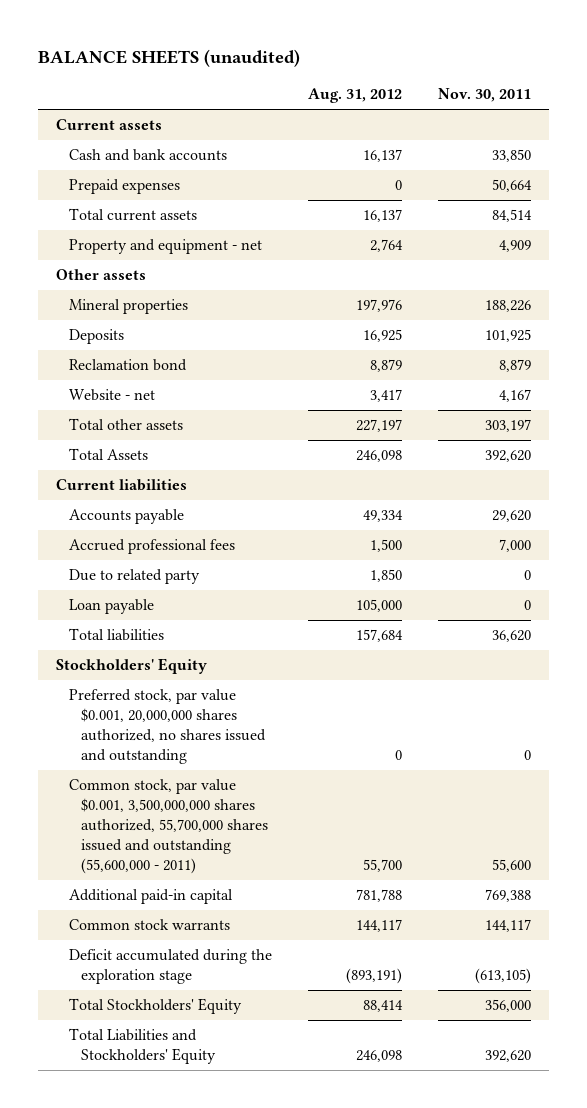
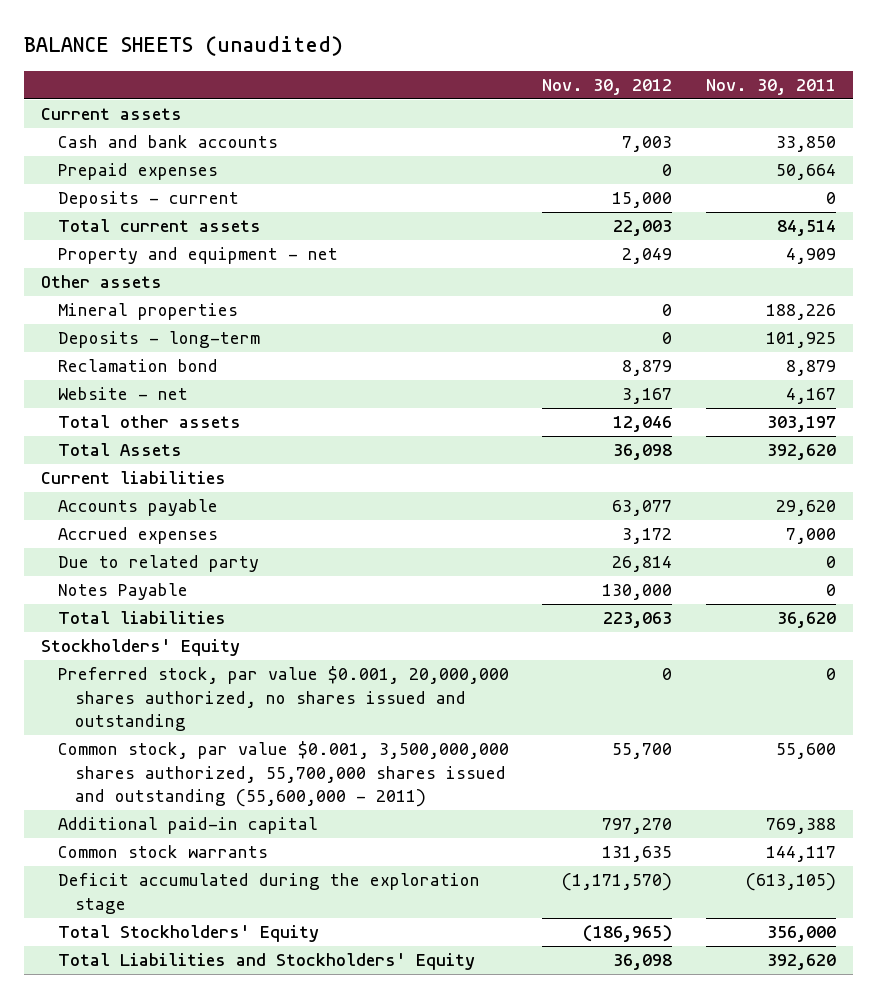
[307,88,402,104] Aug. 31, 2012 -> none
none -> [542,78,673,95] Nov. 30, 2012
none -> [57,191,239,209] Deposits - current
[68,329,124,345] Deposits -> [57,331,260,349] Deposits - long-term
[68,539,235,555] Accrued professional fees -> none
none -> [57,527,218,545] Accrued expenses
[68,599,154,615] Loan payable -> [57,583,188,601] Notes Payable

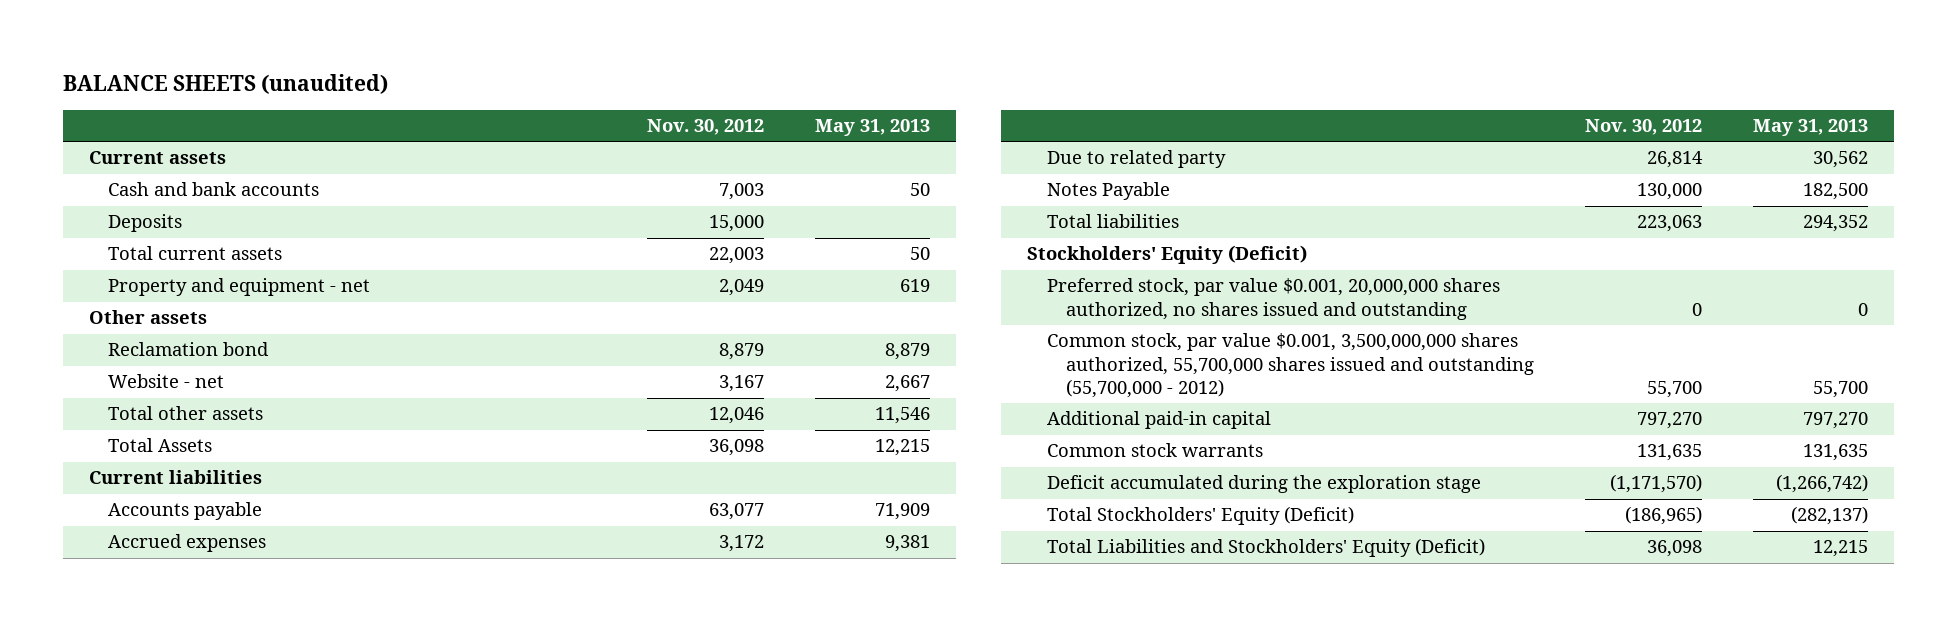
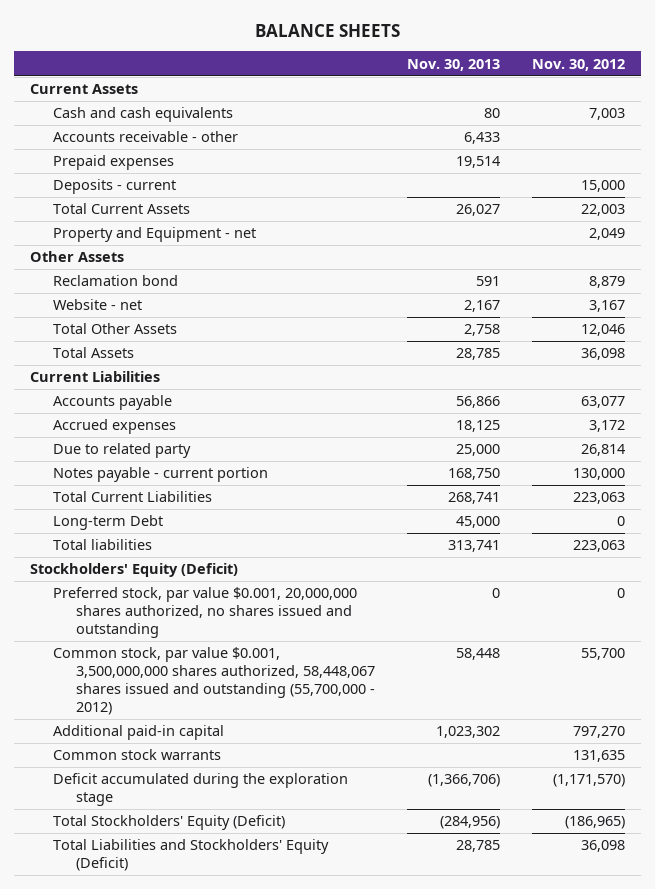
[63,74,389,95] BALANCE SHEETS (unaudited) -> [254,23,400,37] BALANCE SHEETS
[815,119,931,137] May 31, 2013 -> none
none -> [407,58,501,71] Nov. 30, 2013
[88,151,226,165] Current assets -> [29,84,138,95] Current Assets
[108,182,320,197] Cash and bank accounts -> [53,107,234,123] Cash and cash equivalents
none -> [53,131,239,143] Accounts receivable - other
none -> [53,155,175,171] Prepaid expenses
[108,214,183,233] Deposits -> [53,179,177,195] Deposits - current
[108,246,283,261] Total current assets -> [53,203,191,215] Total Current Assets
[108,278,371,297] Property and equipment - net -> [53,227,257,243] Property and Equipment - net
[88,310,207,325] Other assets -> [29,251,124,263] Other Assets
[108,406,264,421] Total other assets -> [53,323,178,335] Total Other Assets
[88,470,262,485] Current liabilities -> [29,371,160,383] Current Liabilities
[1046,182,1170,201] Notes Payable -> [53,467,269,483] Notes payable - current portion
none -> [53,491,213,503] Total Current Liabilities
none -> [53,515,164,531] Long-term Debt
[1046,333,1535,398] Common stock, par value $0.001, 3,500,000,000 shares authorized, 55,700,000 shares issued and outstanding (55,700,000 - 2012) -> [53,647,376,715] Common stock, par value $0.001, 3,500,000,000 shares authorized, 58,448,067 shares issued and outstanding (55,700,000 - 2012)

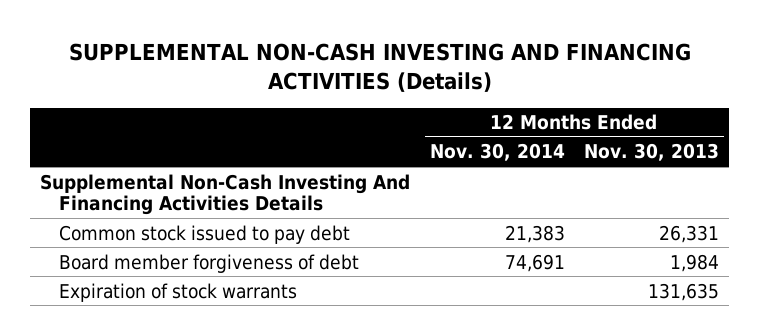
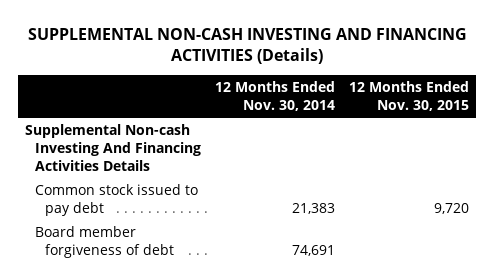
[583,143,719,162] Nov. 30, 2013 -> none
none -> [349,81,470,112] 12 Months Ended Nov. 30, 2015
[40,173,411,216] Supplemental Non-Cash Investing And Financing Activities Details -> [24,123,202,171] Supplemental Non-cash Investing And Financing Activities Details
[58,282,297,302] Expiration of stock warrants -> none

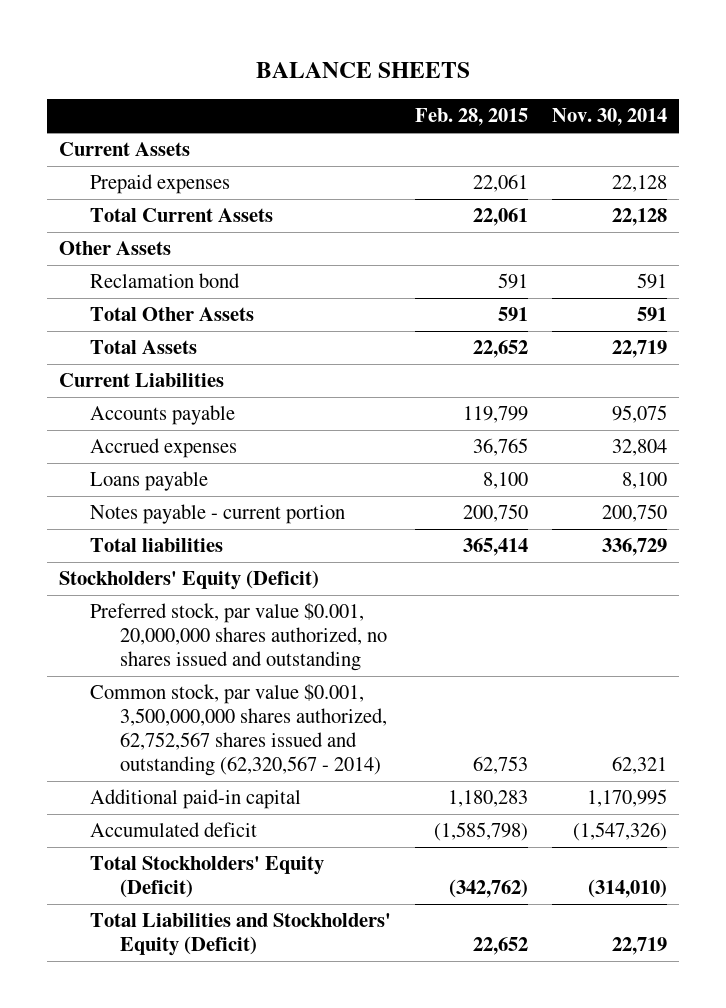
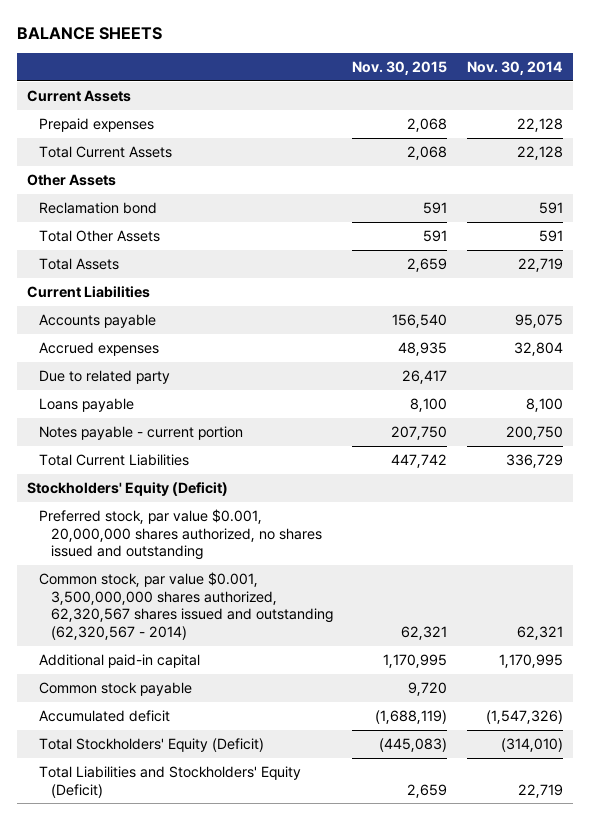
[414,108,528,127] Feb. 28, 2015 -> none
none -> [352,61,448,76] Nov. 30, 2015
none -> [38,369,170,384] Due to related party
[89,538,223,553] Total liabilities -> [38,453,189,466] Total Current Liabilities
[89,684,388,777] Common stock, par value $0.001, 3,500,000,000 shares authorized, 62,752,567 shares issued and outstanding (62,320,567 - 2014) -> [38,571,333,641] Common stock, par value $0.001, 3,500,000,000 shares authorized, 62,320,567 shares issued and outstanding (62,320,567 - 2014)
none -> [38,681,192,696] Common stock payable

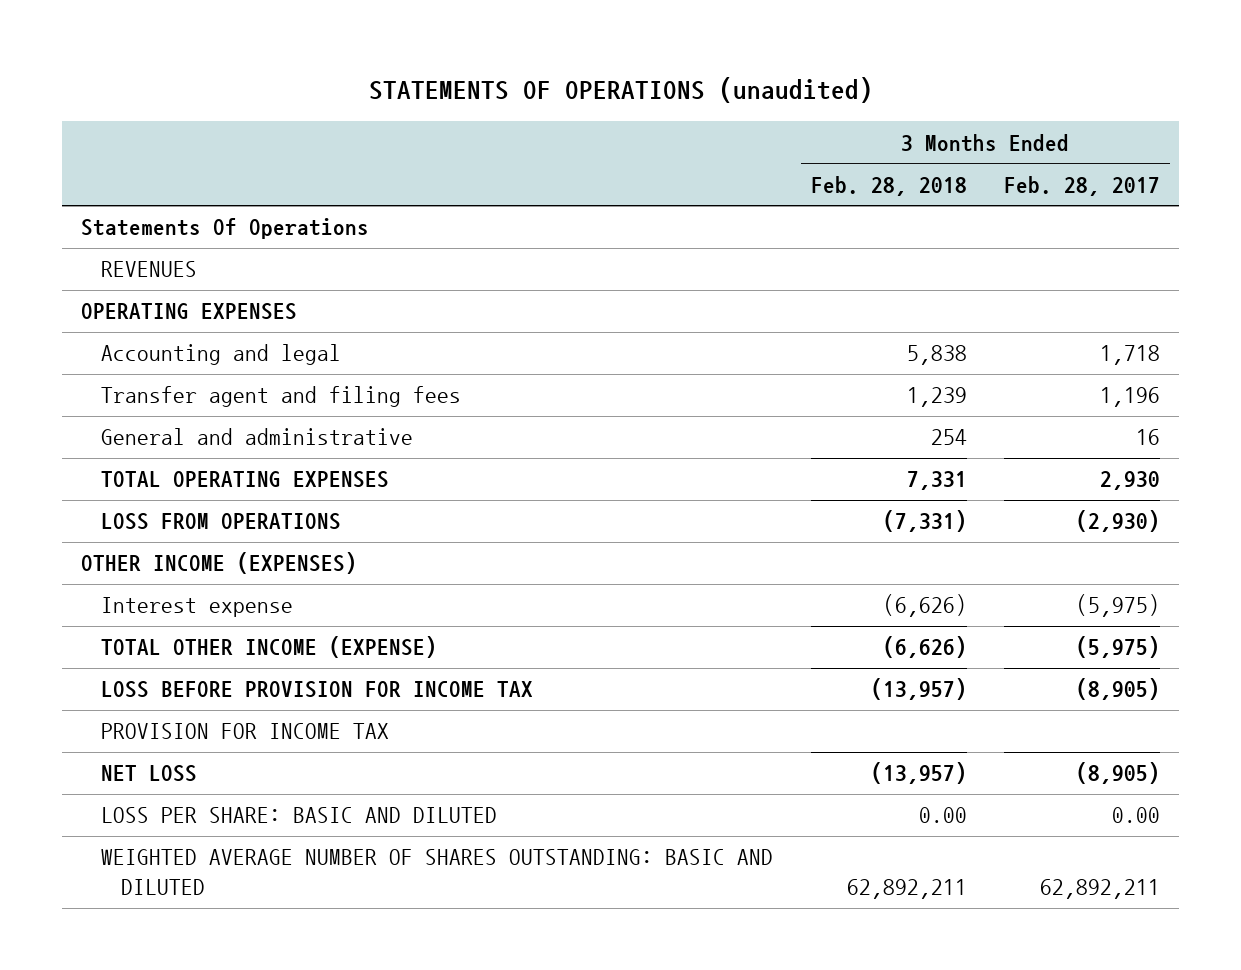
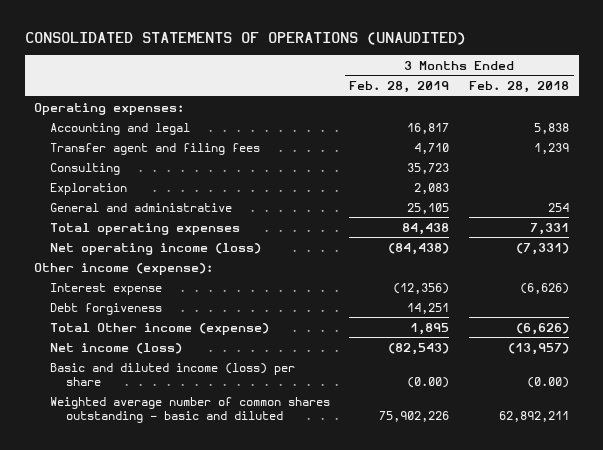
[368,76,873,103] STATEMENTS OF OPERATIONS (unaudited) -> [24,32,466,46] CONSOLIDATED STATEMENTS OF OPERATIONS (UNAUDITED)
[1004,175,1161,196] Feb. 28, 2017 -> none
none -> [349,81,450,94] Feb. 28, 2019
[80,218,369,240] Statements Of Operations -> none
[100,261,197,278] REVENUES -> none
[80,303,297,321] OPERATING EXPENSES -> [34,102,185,115] Operating expenses:
none -> [49,162,120,175] Consulting
none -> [49,182,127,195] Exploration
[100,471,389,489] TOTAL OPERATING EXPENSES -> [49,222,240,235] Total operating expenses
[100,513,341,531] LOSS FROM OPERATIONS -> [49,242,261,255] Net operating income (loss)
[80,552,357,575] OTHER INCOME (EXPENSES) -> [34,262,214,275] Other income (expense):
[100,681,533,699] LOSS BEFORE PROVISION FOR INCOME TAX -> none
[100,723,389,740] PROVISION FOR INCOME TAX -> none
none -> [49,302,162,315] Debt forgiveness
[100,636,437,659] TOTAL OTHER INCOME (EXPENSE) -> [49,322,269,335] Total Other income (expense)
[100,765,197,783] NET LOSS -> [49,342,182,354] Net income (loss)
[100,807,497,824] LOSS PER SHARE: BASIC AND DILUTED -> [49,362,295,386] Basic and diluted income (loss) per share
[918,807,967,824] 0.00 -> [526,376,569,388] (0.00)
[100,849,773,896] WEIGHTED AVERAGE NUMBER OF SHARES OUTSTANDING: BASIC AND DILUTED -> [49,396,330,423] Weighted average number of common shares outstanding - basic and diluted

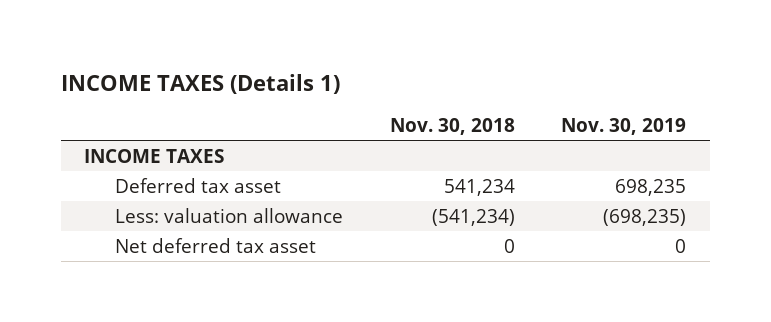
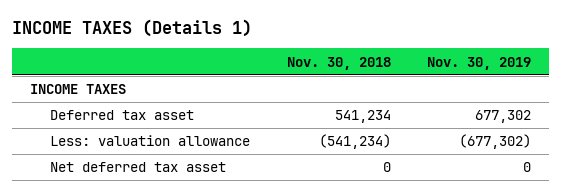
[615,178,687,196] 698,235 -> [475,110,532,124] 677,302
[603,208,687,226] (698,235) -> [459,134,532,150] (677,302)

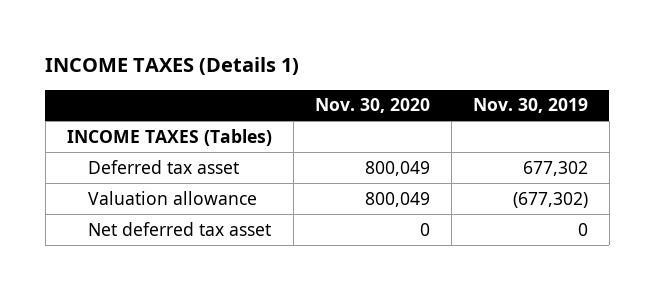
[286,56,391,70] Nov. 30, 2018 -> none
none -> [314,98,430,114] Nov. 30, 2020
[30,84,127,95] INCOME TAXES -> [66,128,272,146] INCOME TAXES (Tables)
[50,135,251,147] Less: valuation allowance -> [88,190,258,205] Valuation allowance

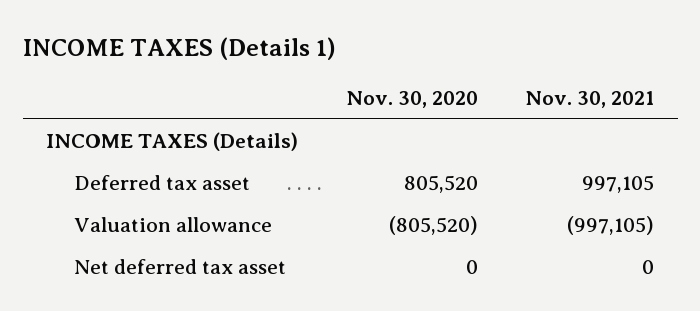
[472,98,588,114] Nov. 30, 2019 -> none
none -> [524,91,654,109] Nov. 30, 2021
[66,128,272,146] INCOME TAXES (Tables) -> [46,132,299,152] INCOME TAXES (Details)
[364,160,430,176] 800,049 -> [403,175,478,194] 805,520
[364,191,430,207] 800,049 -> [388,216,478,236] (805,520)

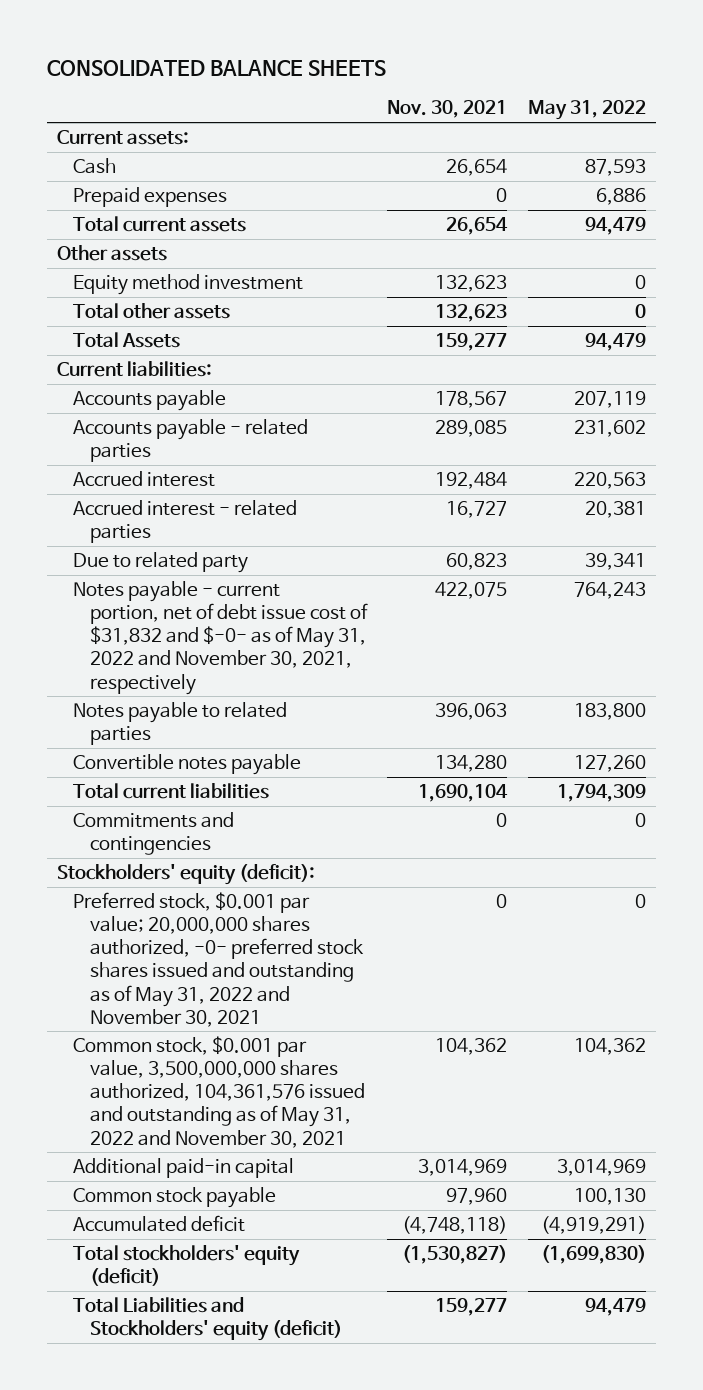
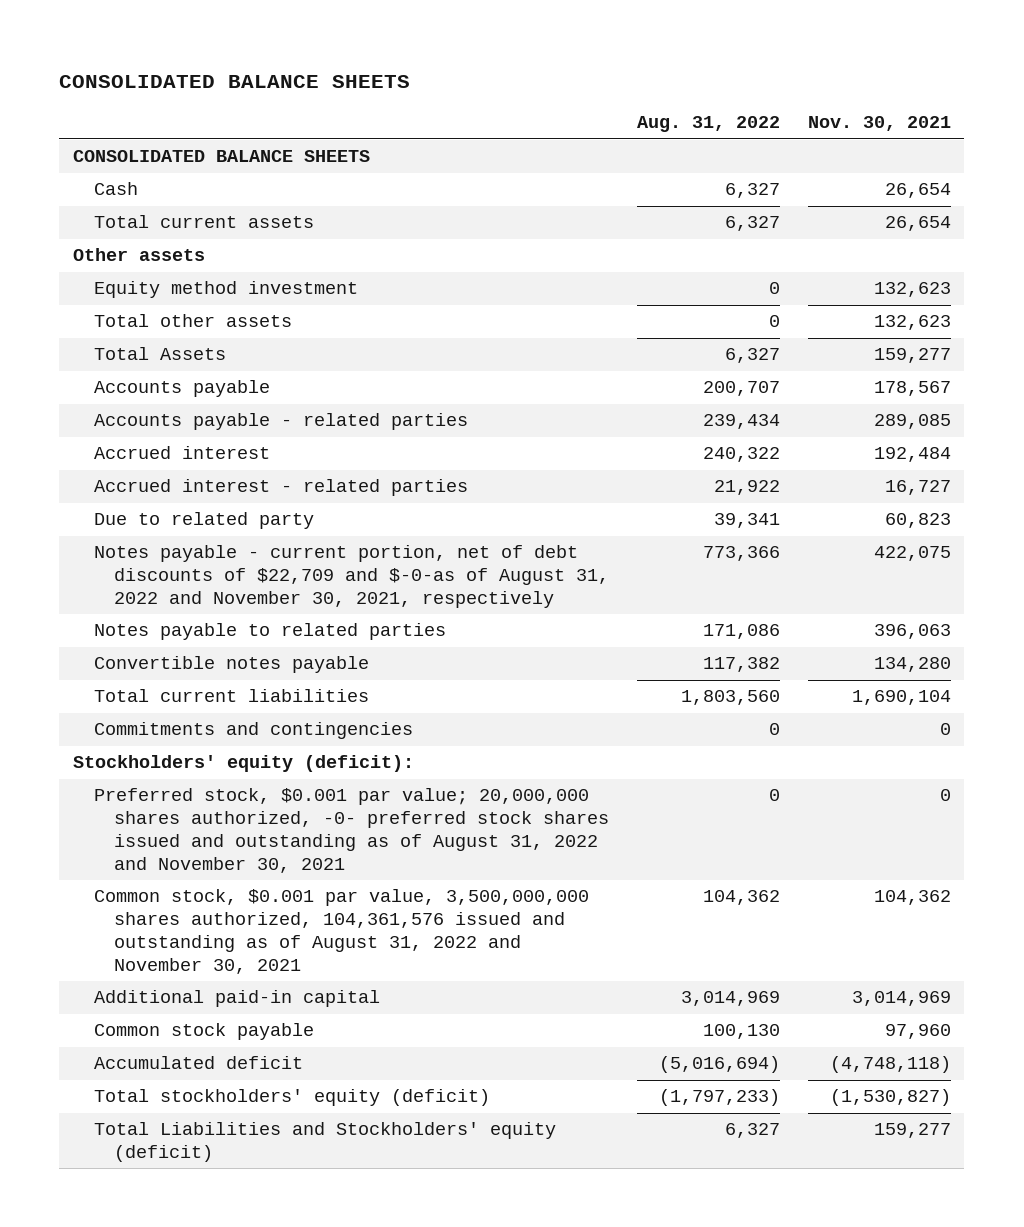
[527,100,646,121] May 31, 2022 -> none
none -> [636,116,780,133] Aug. 31, 2022
[57,129,190,145] Current assets: -> none
none -> [73,150,371,163] CONSOLIDATED BALANCE SHEETS
[73,186,228,207] Prepaid expenses -> none
[57,360,213,377] Current liabilities: -> none
[73,580,368,695] Notes payable - current portion, net of debt issue cost of $31,832 and $-0- as of May 31, 2022 and November 30, 2021, respectively -> [93,545,610,608] Notes payable - current portion, net of debt discounts of $22,709 and $-0-as of August 31, 2022 and November 30, 2021, respectively
[73,891,364,1027] Preferred stock, $0.001 par value; 20,000,000 shares authorized, -0- preferred stock shares issued and outstanding as of May 31, 2022 and November 30, 2021 -> [93,788,610,873] Preferred stock, $0.001 par value; 20,000,000 shares authorized, -0- preferred stock shares issued and outstanding as of August 31, 2022 and November 30, 2021
[73,1035,365,1148] Common stock, $0.001 par value, 3,500,000,000 shares authorized, 104,361,576 issued and outstanding as of May 31, 2022 and November 30, 2021 -> [93,889,589,974] Common stock, $0.001 par value, 3,500,000,000 shares authorized, 104,361,576 issued and outstanding as of August 31, 2022 and November 30, 2021

